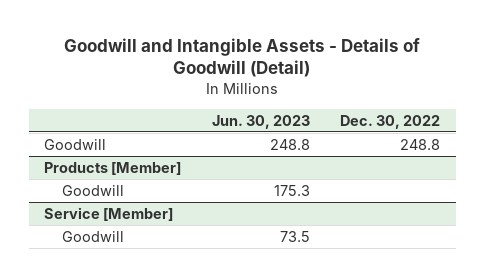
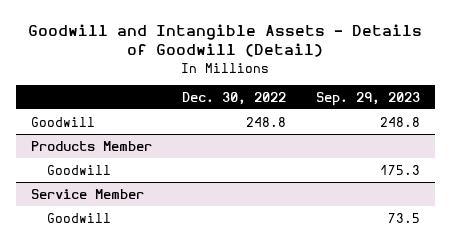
[211,114,310,129] Jun. 30, 2023 -> none
none -> [316,91,421,106] Sep. 29, 2023
[44,161,182,175] Products [Member] -> [30,140,152,151] Products Member
[44,206,174,221] Service [Member] -> [30,188,144,199] Service Member

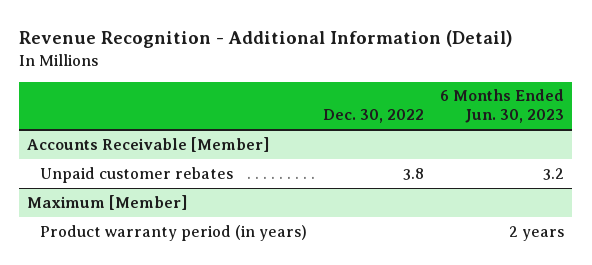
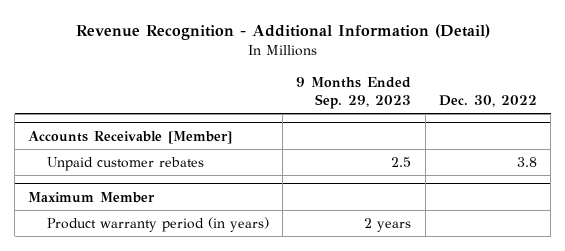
[440,89,565,124] 6 Months Ended Jun. 30, 2023 -> none
none -> [296,77,412,109] 9 Months Ended Sep. 29, 2023
[27,194,188,210] Maximum [Member] -> [28,191,156,203] Maximum Member

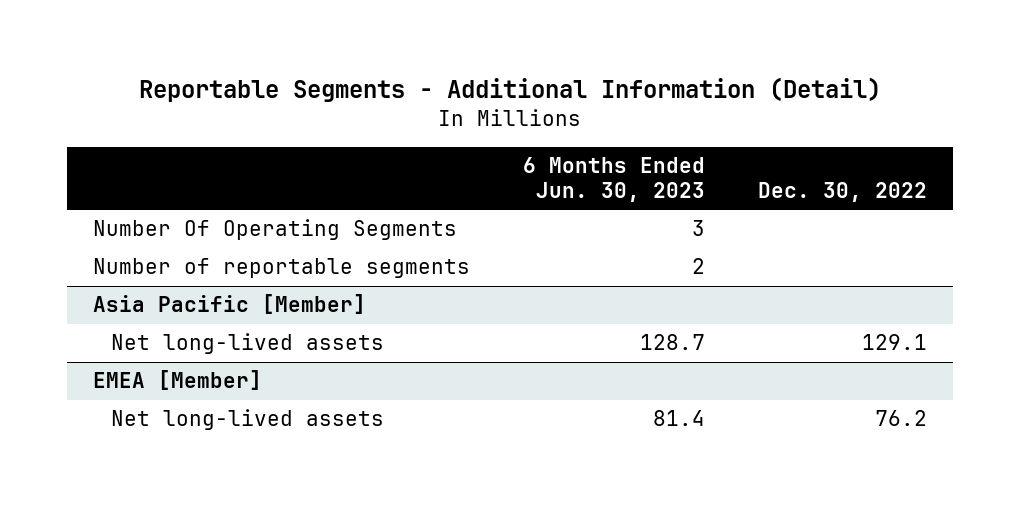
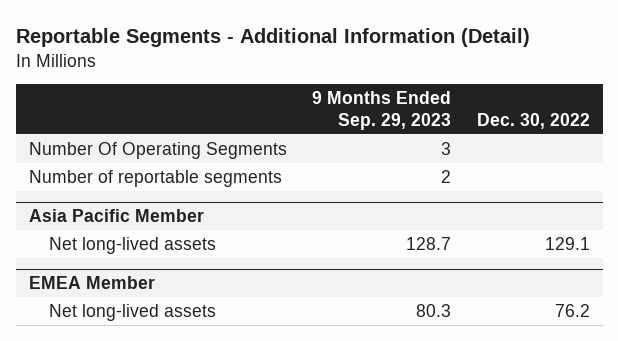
[522,156,705,202] 6 Months Ended Jun. 30, 2023 -> none
none -> [312,91,452,131] 9 Months Ended Sep. 29, 2023
[93,294,367,315] Asia Pacific [Member] -> [28,208,204,222] Asia Pacific Member
[93,370,263,391] EMEA [Member] -> [28,275,155,289] EMEA Member

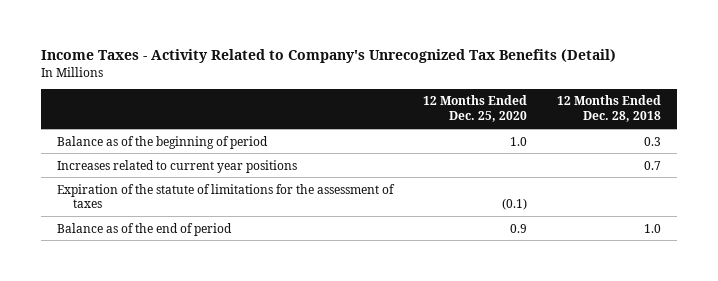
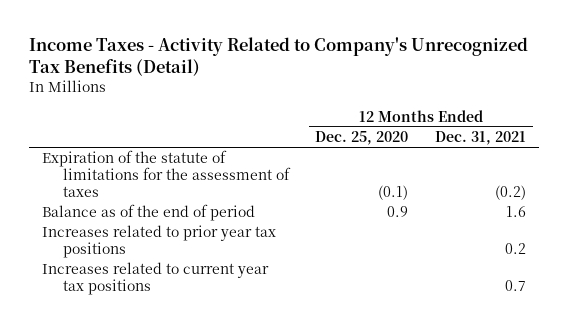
[557,95,662,123] 12 Months Ended Dec. 28, 2018 -> none
none -> [435,131,527,146] Dec. 31, 2021
[56,135,268,149] Balance as of the beginning of period -> none
[56,159,297,173] Increases related to current year positions -> none
none -> [42,225,277,259] Increases related to prior year tax positions
none -> [42,262,270,296] Increases related to current year tax positions

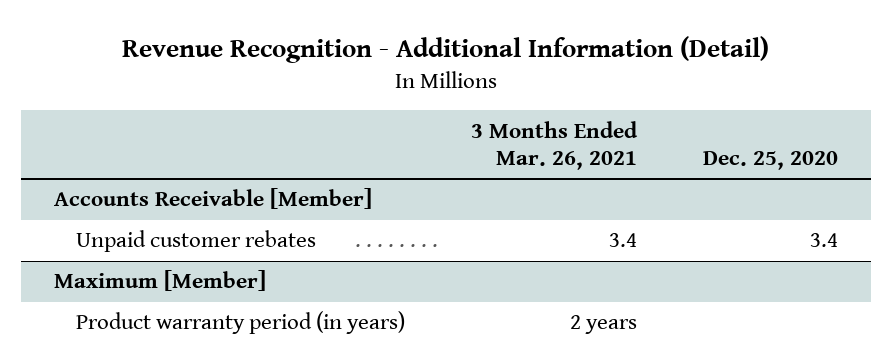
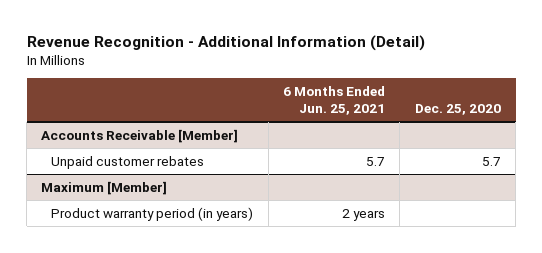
[471,120,639,171] 3 Months Ended Mar. 26, 2021 -> none
none -> [283,86,386,115] 6 Months Ended Jun. 25, 2021
[809,233,838,248] 3.4 -> [481,156,501,166] 5.7

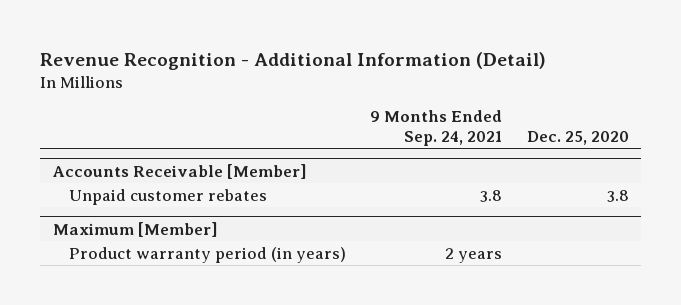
[283,86,386,115] 6 Months Ended Jun. 25, 2021 -> none
none -> [370,109,503,146] 9 Months Ended Sep. 24, 2021
[481,156,501,166] 5.7 -> [606,189,629,202] 3.8

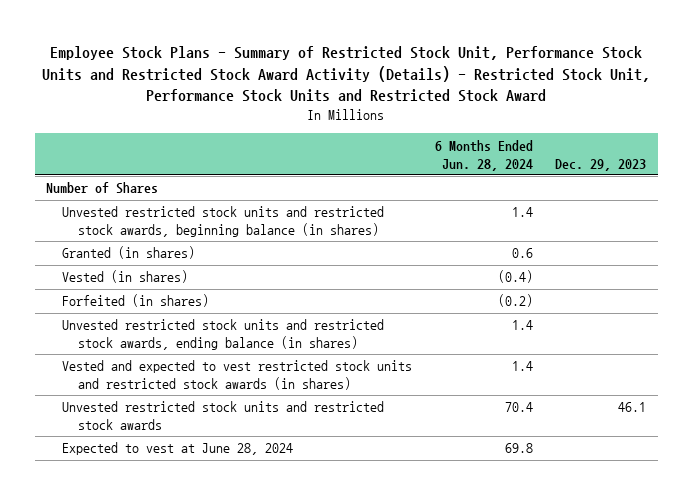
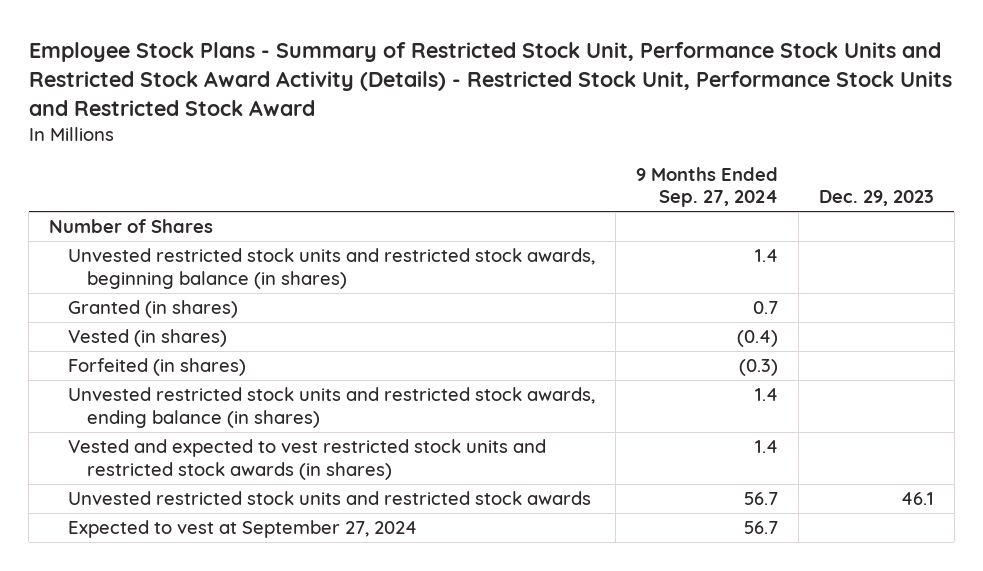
[434,139,533,171] 6 Months Ended Jun. 28, 2024 -> none
none -> [635,166,778,208] 9 Months Ended Sep. 27, 2024
[62,442,294,456] Expected to vest at June 28, 2024 -> [67,520,417,539] Expected to vest at September 27, 2024

